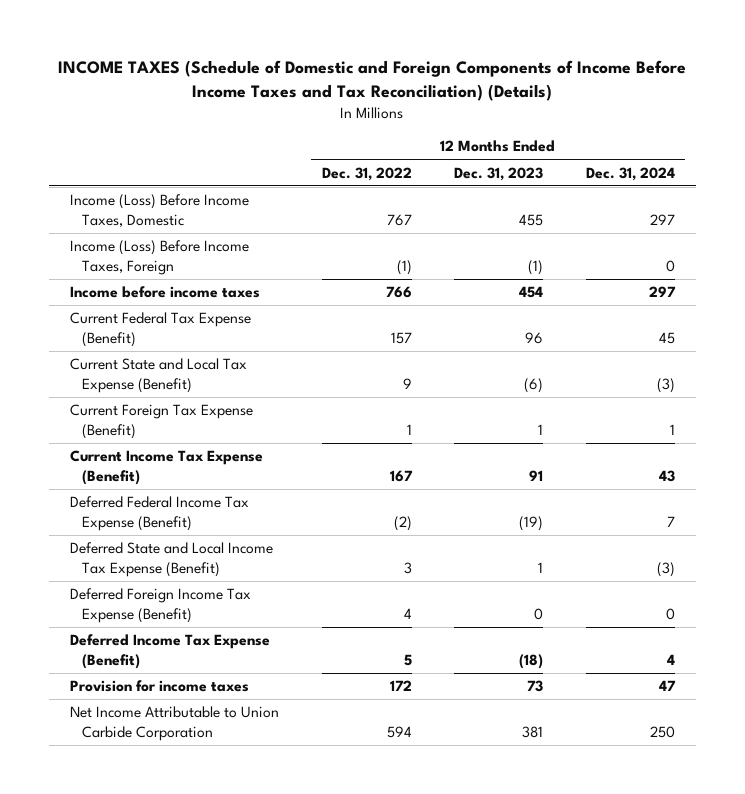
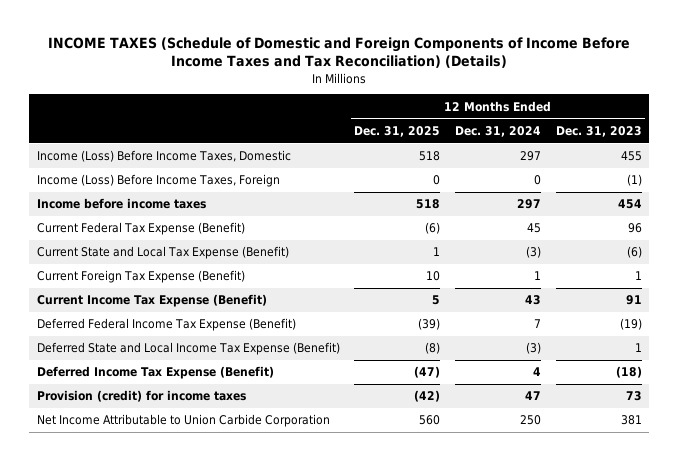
[321,166,412,181] Dec. 31, 2022 -> none
none -> [354,126,441,138] Dec. 31, 2025
[70,588,252,623] Deferred Foreign Income Tax Expense (Benefit) -> none
[70,680,250,693] Provision for income taxes -> [36,390,246,403] Provision (credit) for income taxes

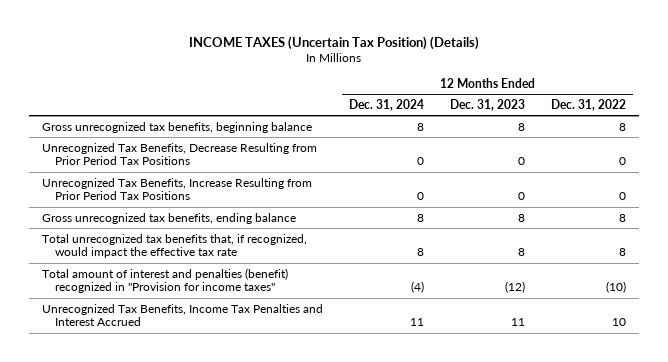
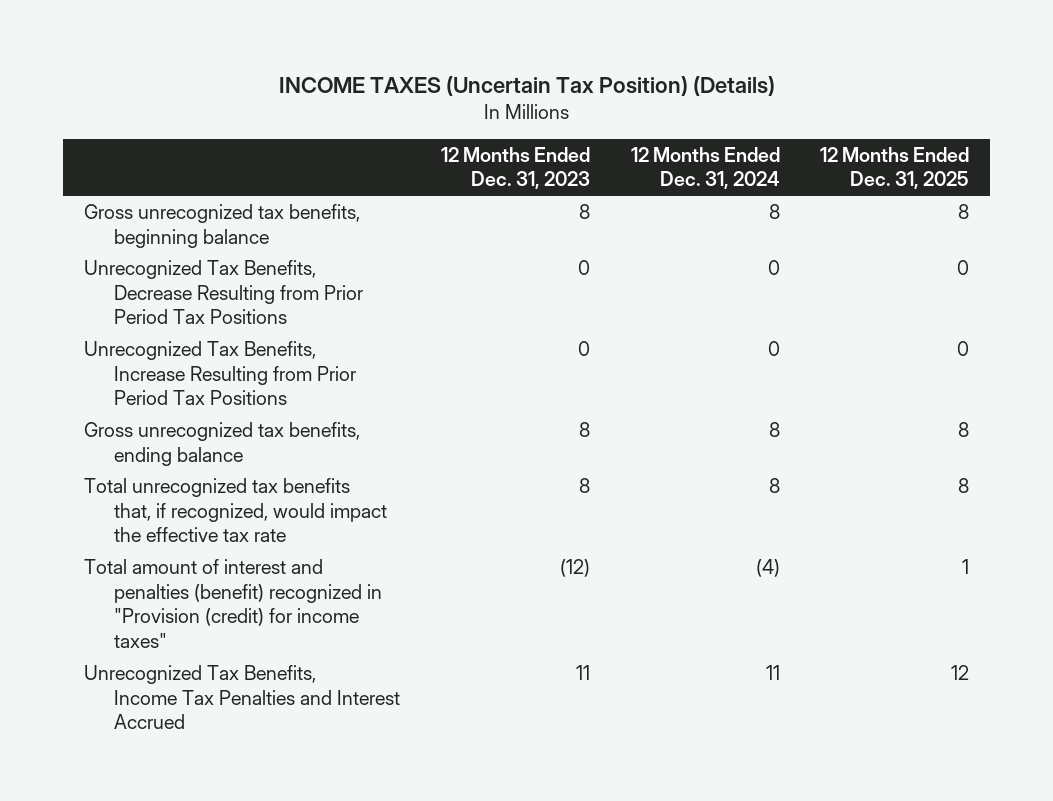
[551,98,627,111] Dec. 31, 2022 -> none
none -> [820,146,970,190] 12 Months Ended Dec. 31, 2025
[41,267,288,294] Total amount of interest and penalties (benefit) recognized in "Provision for income taxes" -> [83,558,382,649] Total amount of interest and penalties (benefit) recognized in "Provision (credit) for income taxes"

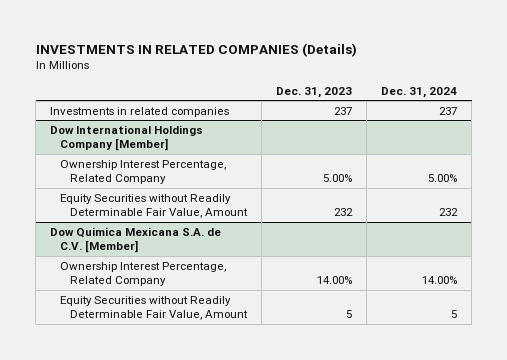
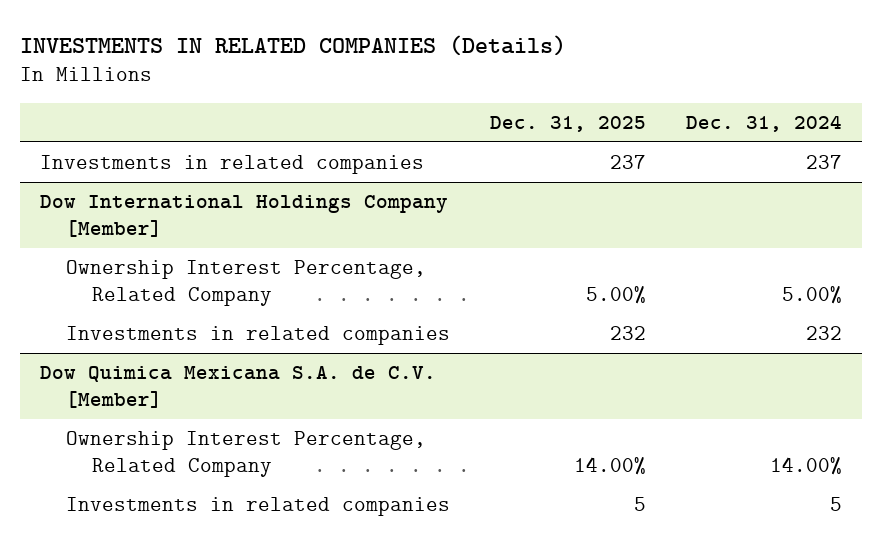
[276,86,353,98] Dec. 31, 2023 -> none
none -> [489,115,646,132] Dec. 31, 2025
[60,193,249,219] Equity Securities without Readily Determinable Fair Value, Amount -> [65,325,450,345] Investments in related companies
[60,295,249,321] Equity Securities without Readily Determinable Fair Value, Amount -> none
none -> [65,496,450,516] Investments in related companies

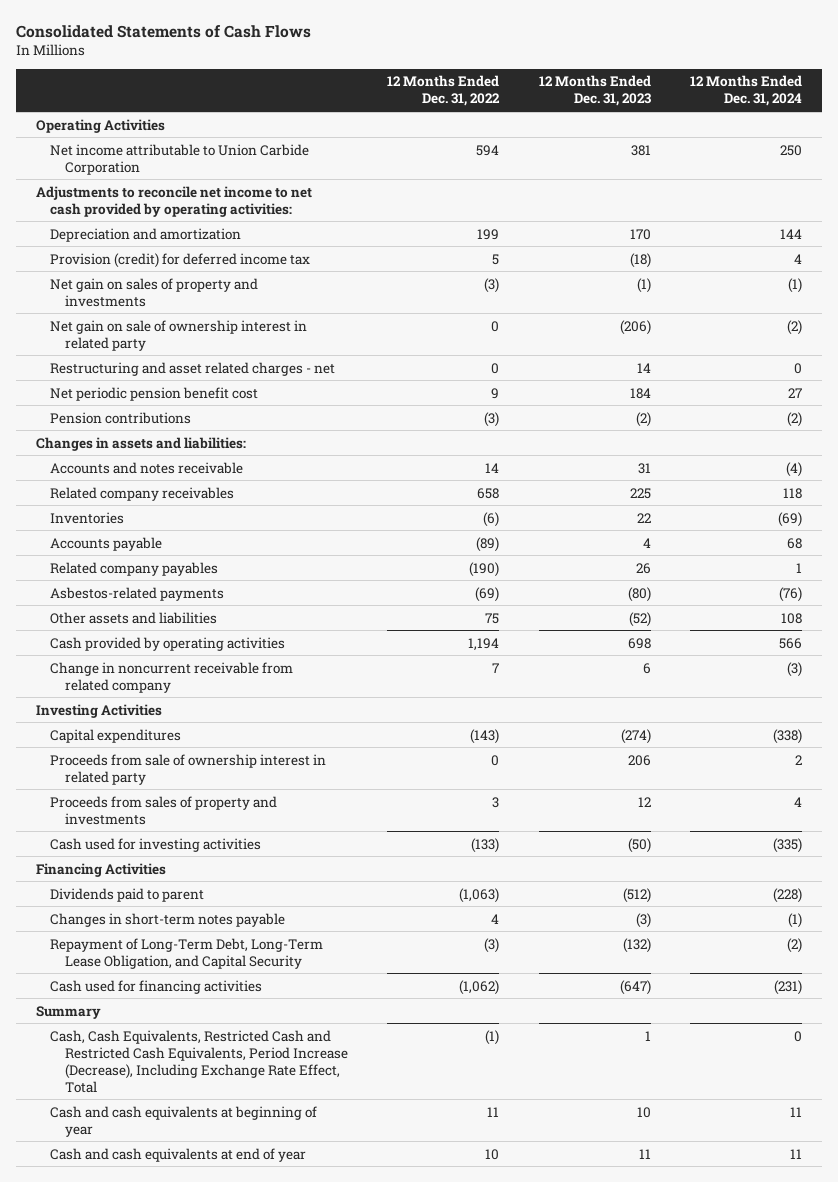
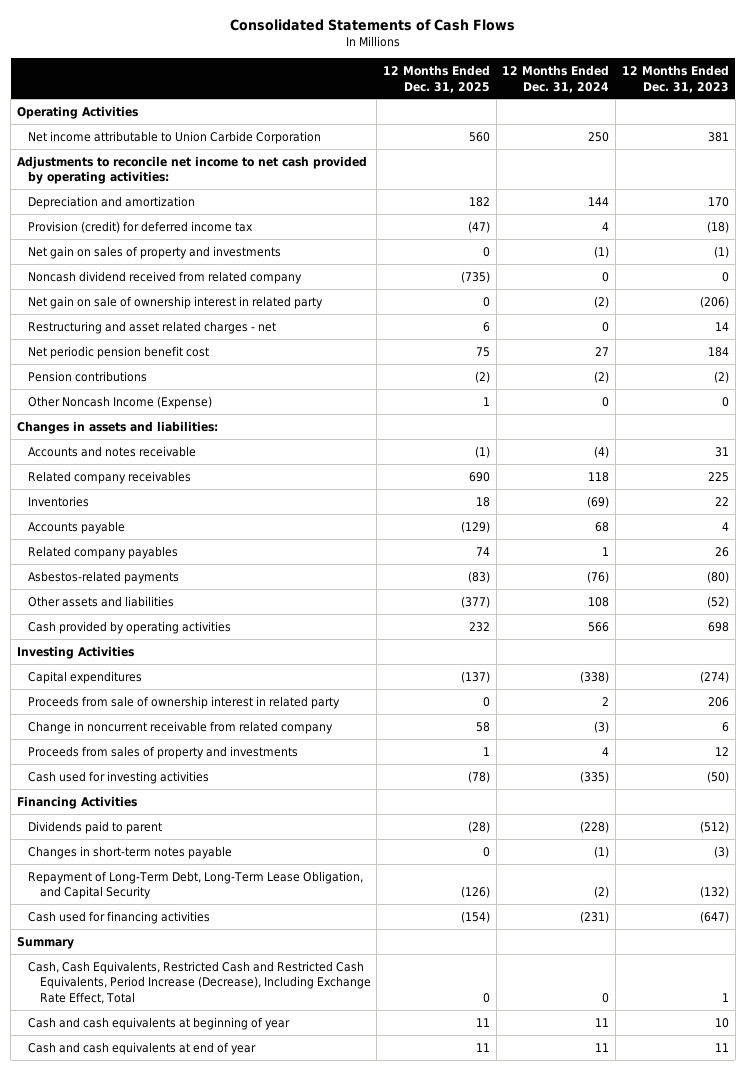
[387,75,501,107] 12 Months Ended Dec. 31, 2022 -> none
none -> [382,65,490,93] 12 Months Ended Dec. 31, 2025
none -> [28,270,303,284] Noncash dividend received from related company
none -> [28,395,213,409] Other Noncash Income (Expense)
[50,661,294,693] Change in noncurrent receivable from related company -> [28,720,334,734] Change in noncurrent receivable from related company

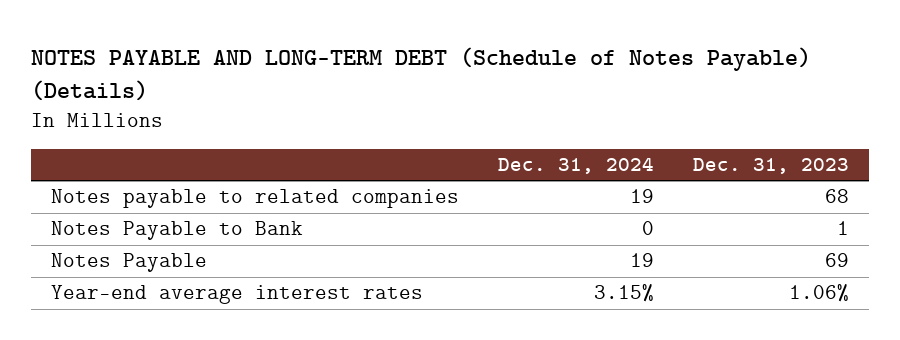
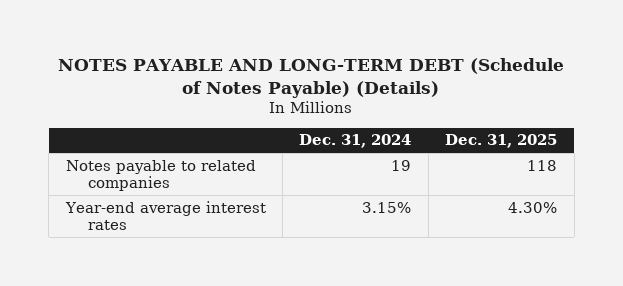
[693,158,850,175] Dec. 31, 2023 -> none
none -> [445,134,558,149] Dec. 31, 2025
[50,221,303,241] Notes Payable to Bank -> none
[50,253,207,273] Notes Payable -> none

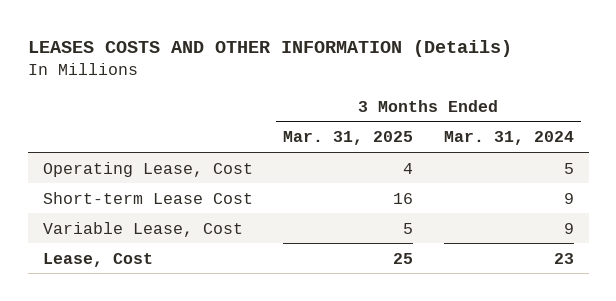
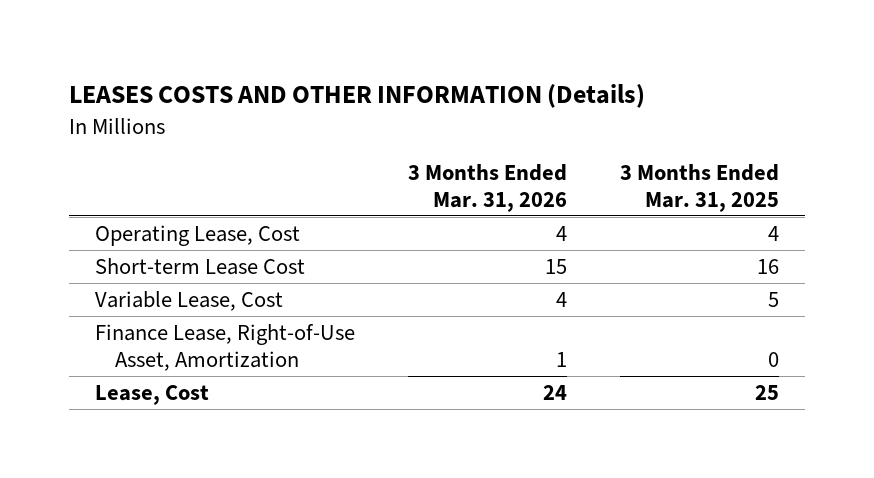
[443,131,574,146] Mar. 31, 2024 -> none
none -> [407,164,567,212] 3 Months Ended Mar. 31, 2026
none -> [95,323,356,371] Finance Lease, Right-of-Use Asset, Amortization

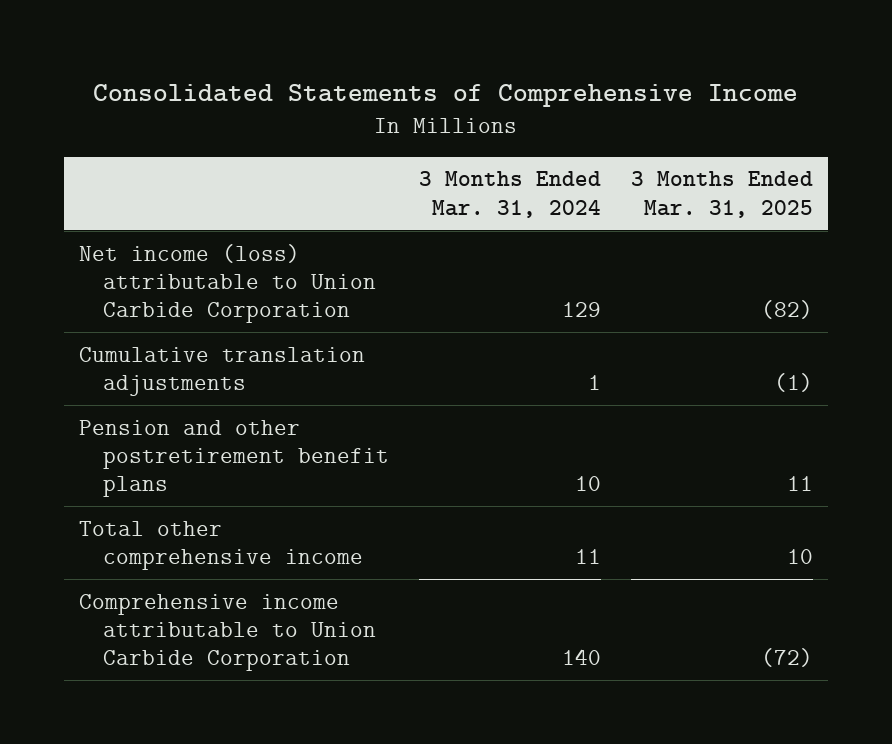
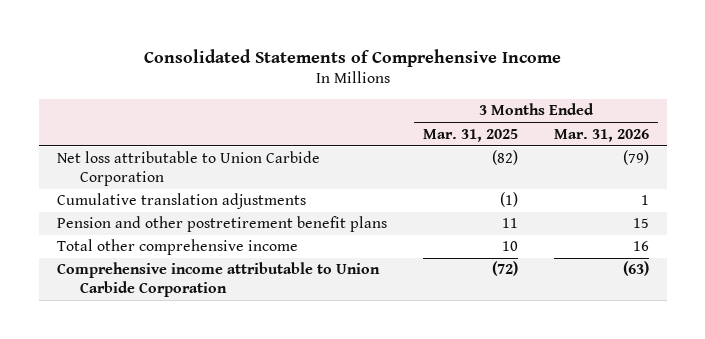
[418,171,601,218] 3 Months Ended Mar. 31, 2024 -> none
none -> [553,128,649,142] Mar. 31, 2026
[78,243,376,324] Net income (loss) attributable to Union Carbide Corporation -> [56,151,320,187] Net loss attributable to Union Carbide Corporation

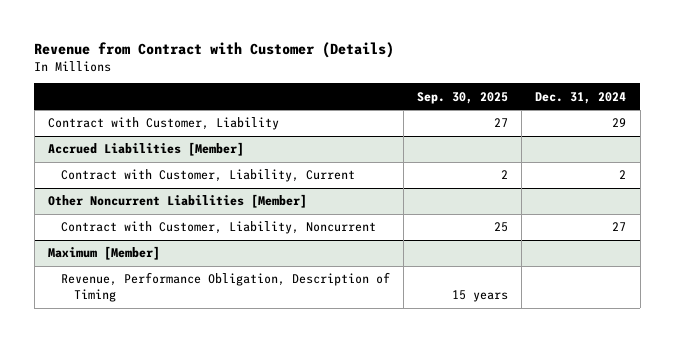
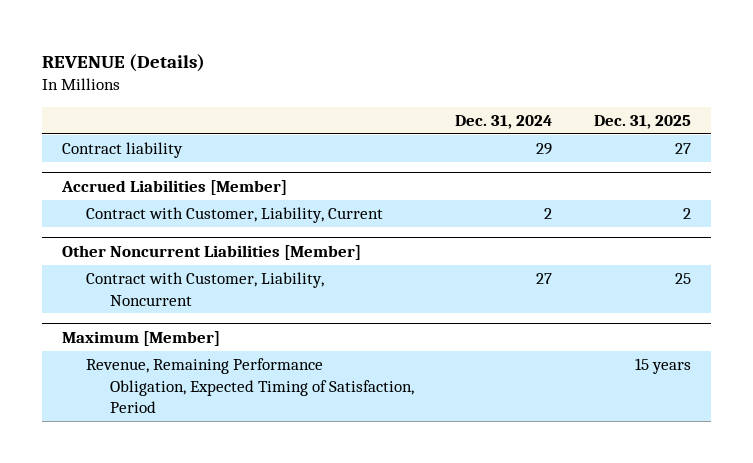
[34,41,395,58] Revenue from Contract with Customer (Details) -> [41,53,205,72] REVENUE (Details)
[417,91,509,104] Sep. 30, 2025 -> none
none -> [593,114,691,129] Dec. 31, 2025
[48,117,280,131] Contract with Customer, Liability -> [62,142,184,159] Contract liability
[60,272,390,303] Revenue, Performance Obligation, Description of Timing -> [86,358,415,414] Revenue, Remaining Performance Obligation, Expected Timing of Satisfaction, Period

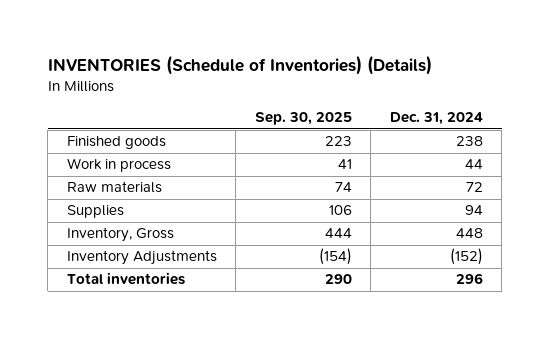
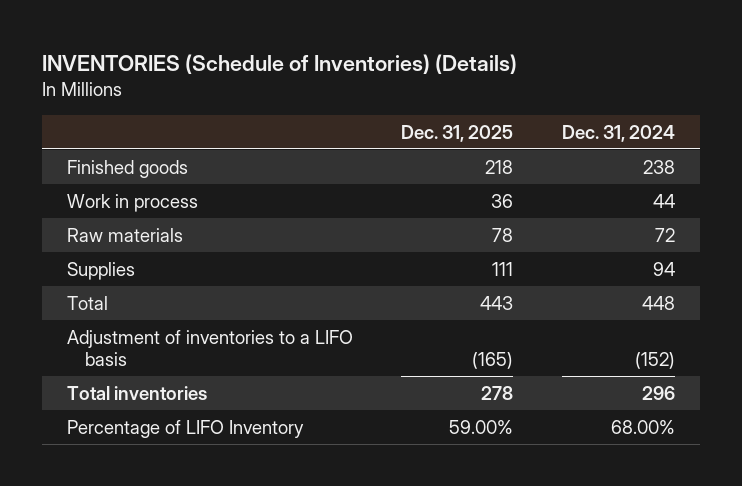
[254,112,352,126] Sep. 30, 2025 -> none
none -> [401,124,514,142] Dec. 31, 2025
[66,227,174,243] Inventory, Gross -> [66,295,108,310] Total
[66,250,217,266] Inventory Adjustments -> [66,329,353,366] Adjustment of inventories to a LIFO basis
none -> [66,419,304,438] Percentage of LIFO Inventory

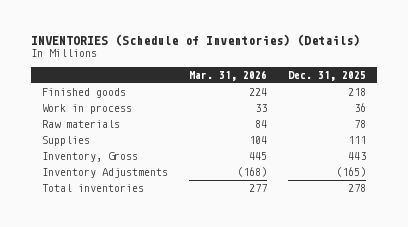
[562,124,676,142] Dec. 31, 2024 -> none
none -> [188,69,267,81] Mar. 31, 2026
[66,295,108,310] Total -> [41,152,138,163] Inventory, Gross
[66,329,353,366] Adjustment of inventories to a LIFO basis -> [41,168,168,179] Inventory Adjustments
[66,419,304,438] Percentage of LIFO Inventory -> none

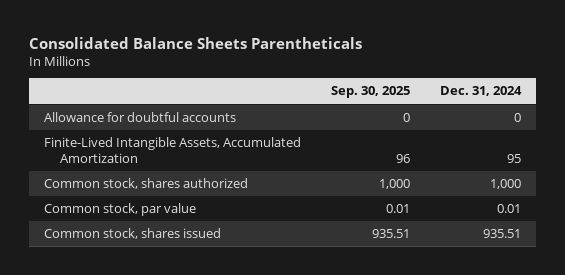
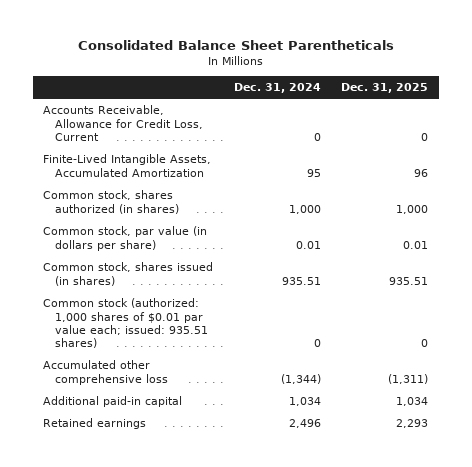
[29,36,363,49] Consolidated Balance Sheets Parentheticals -> [77,40,394,51] Consolidated Balance Sheet Parentheticals
[331,86,411,99] Sep. 30, 2025 -> none
none -> [341,83,429,94] Dec. 31, 2025
[44,112,237,123] Allowance for doubtful accounts -> [43,105,203,141] Accounts Receivable, Allowance for Credit Loss, Current
[44,178,249,190] Common stock, shares authorized -> [43,190,179,214] Common stock, shares authorized (in shares)
[44,203,197,217] Common stock, par value -> [43,226,208,251] Common stock, par value (in dollars per share)
[44,228,222,240] Common stock, shares issued -> [43,262,214,286] Common stock, shares issued (in shares)
none -> [43,298,208,349] Common stock (authorized: 1,000 shares of $0.01 par value each; issued: 935.51 shares)
none -> [43,360,168,385] Accumulated other comprehensive loss
none -> [43,396,183,408] Additional paid-in capital
none -> [43,418,147,430] Retained earnings

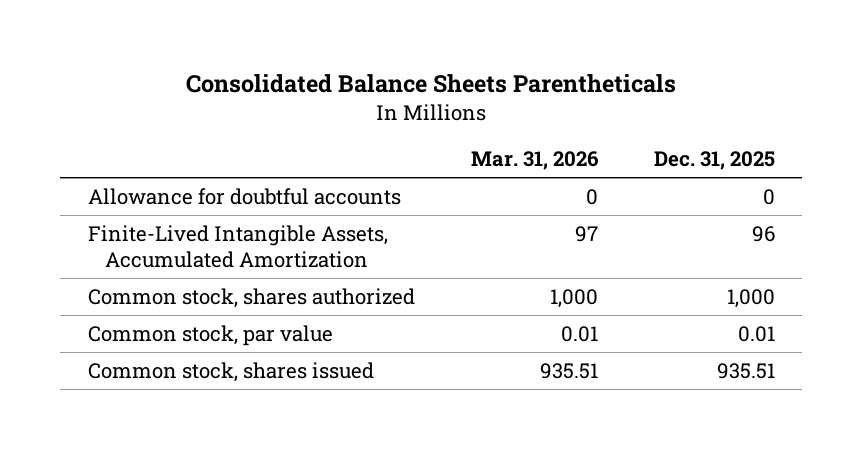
[77,40,394,51] Consolidated Balance Sheet Parentheticals -> [186,74,677,94] Consolidated Balance Sheets Parentheticals
[233,83,321,94] Dec. 31, 2024 -> none
none -> [470,151,599,171] Mar. 31, 2026
[43,105,203,141] Accounts Receivable, Allowance for Credit Loss, Current -> [88,187,402,205] Allowance for doubtful accounts
[43,298,208,349] Common stock (authorized: 1,000 shares of $0.01 par value each; issued: 935.51 shares) -> none
[43,360,168,385] Accumulated other comprehensive loss -> none
[43,396,183,408] Additional paid-in capital -> none
[43,418,147,430] Retained earnings -> none
[43,190,179,214] Common stock, shares authorized (in shares) -> [88,287,416,308] Common stock, shares authorized
[43,226,208,251] Common stock, par value (in dollars per share) -> [88,324,334,346] Common stock, par value
[43,262,214,286] Common stock, shares issued (in shares) -> [88,361,375,382] Common stock, shares issued

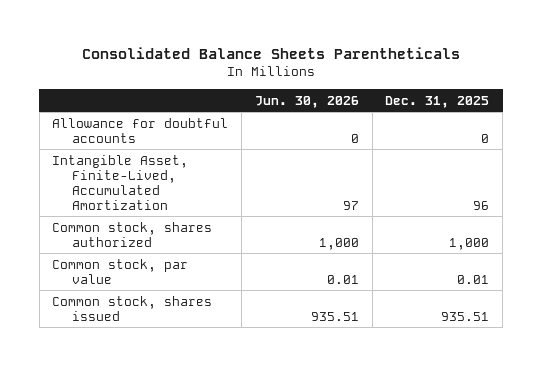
[470,151,599,171] Mar. 31, 2026 -> none
none -> [254,95,359,108] Jun. 30, 2026
[88,224,389,269] Finite-Lived Intangible Assets, Accumulated Amortization -> [52,154,189,210] Intangible Asset, Finite-Lived, Accumulated Amortization

